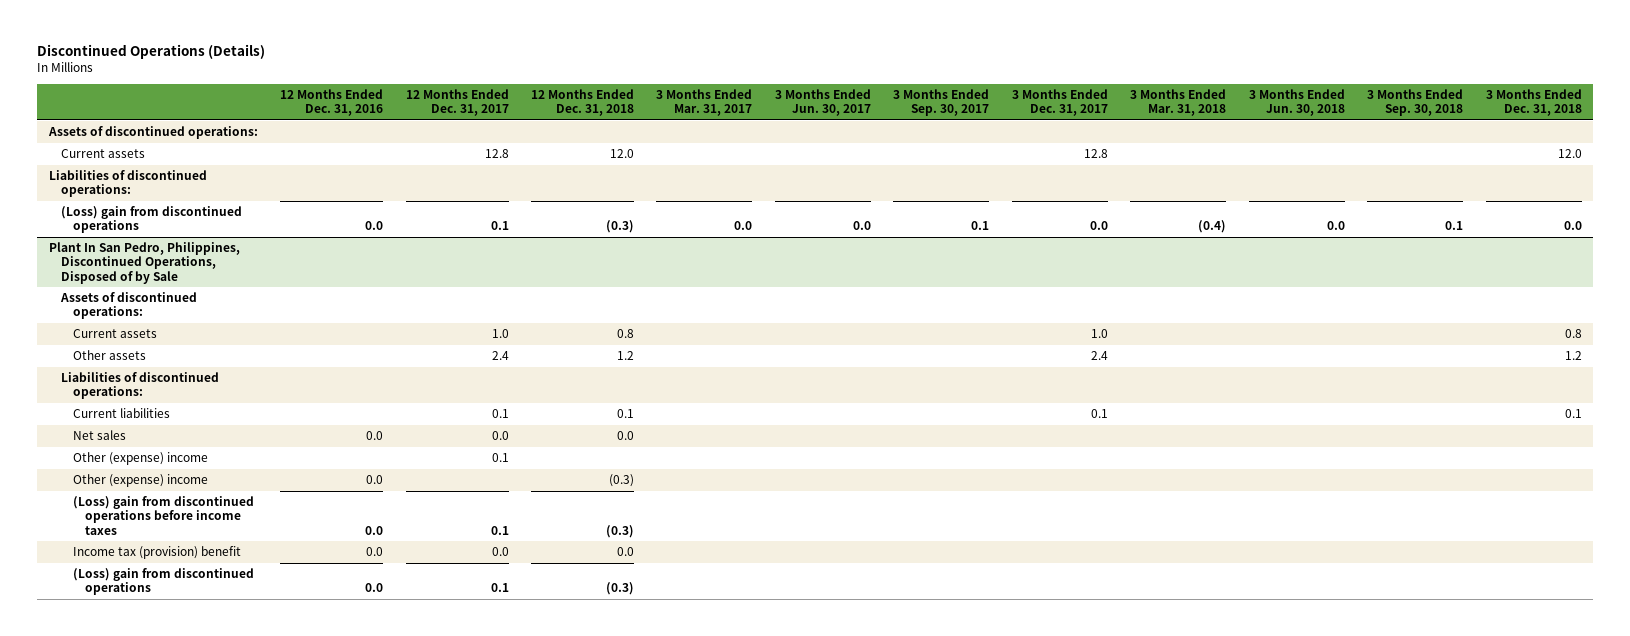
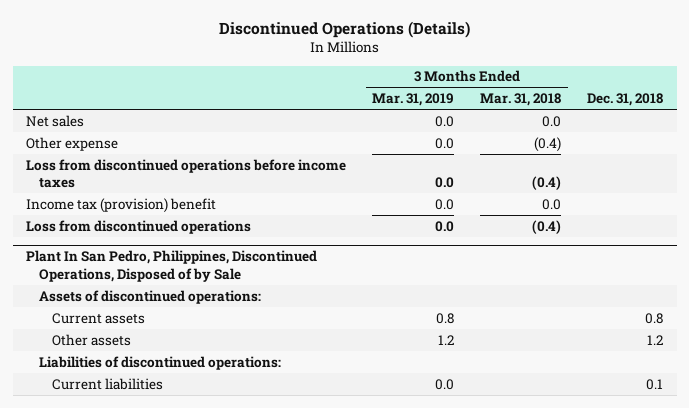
[280,88,384,117] 12 Months Ended Dec. 31, 2016 -> none
[405,88,509,117] 12 Months Ended Dec. 31, 2017 -> none
[530,88,634,117] 12 Months Ended Dec. 31, 2018 -> none
[656,88,753,117] 3 Months Ended Mar. 31, 2017 -> none
[774,88,871,117] 3 Months Ended Jun. 30, 2017 -> none
[893,88,990,117] 3 Months Ended Sep. 30, 2017 -> none
[1011,88,1108,117] 3 Months Ended Dec. 31, 2017 -> none
[1248,88,1345,117] 3 Months Ended Jun. 30, 2018 -> none
[1367,88,1464,117] 3 Months Ended Sep. 30, 2018 -> none
[1485,88,1582,117] 3 Months Ended Dec. 31, 2018 -> none
none -> [372,93,455,107] Mar. 31, 2019
none -> [587,93,664,107] Dec. 31, 2018
[47,126,258,140] Assets of discontinued operations: -> none
[60,149,145,159] Current assets -> none
[48,170,207,198] Liabilities of discontinued operations: -> none
none -> [25,114,84,127] Net sales
none -> [25,136,118,151] Other expense
none -> [25,158,346,189] Loss from discontinued operations before income taxes
none -> [25,197,216,213] Income tax (provision) benefit
[60,206,242,234] (Loss) gain from discontinued operations -> [25,219,251,234] Loss from discontinued operations
[72,430,126,441] Net sales -> none
[72,452,208,466] Other (expense) income -> none
[72,474,208,488] Other (expense) income -> none
[72,496,254,535] (Loss) gain from discontinued operations before income taxes -> none
[72,546,241,560] Income tax (provision) benefit -> none
[72,568,254,596] (Loss) gain from discontinued operations -> none

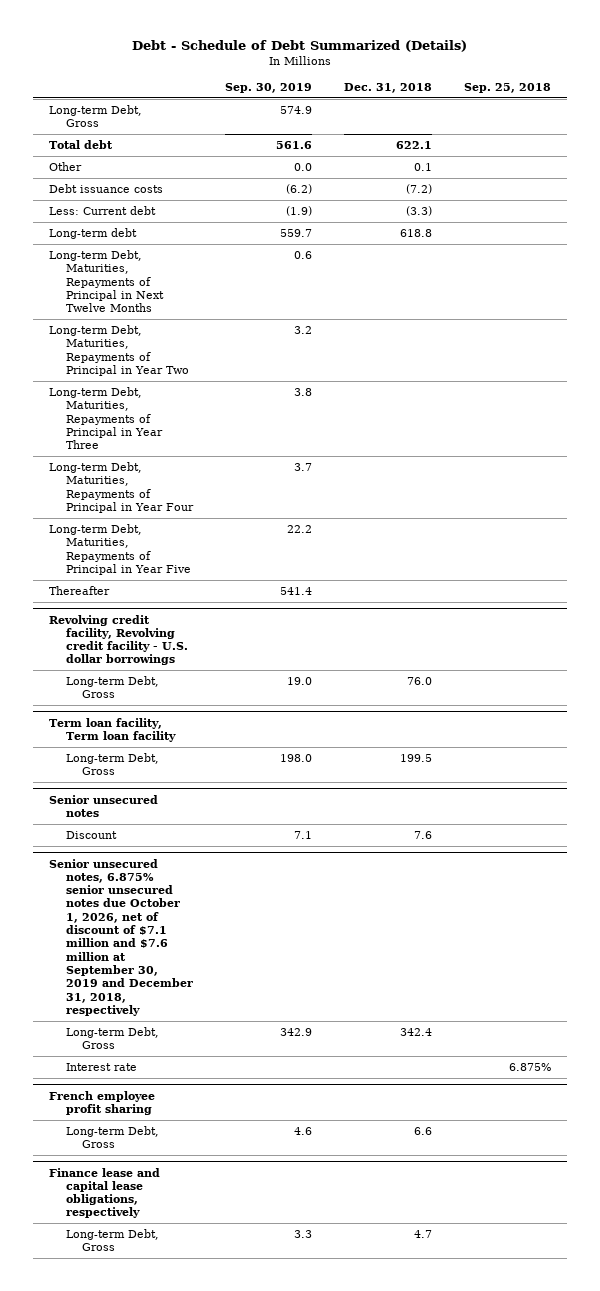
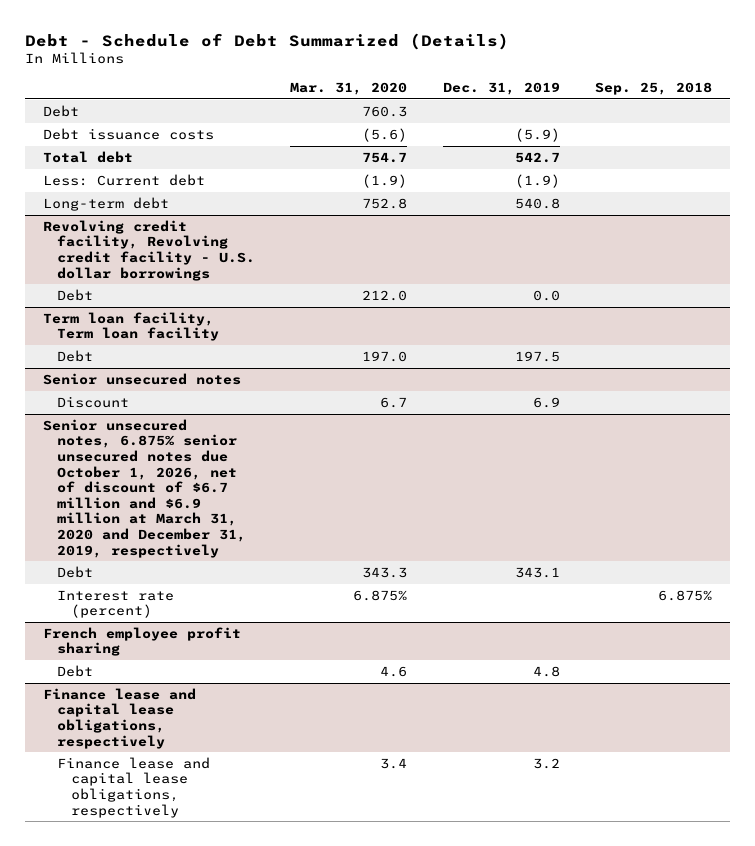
[224,83,312,94] Sep. 30, 2019 -> none
[343,83,432,94] Dec. 31, 2018 -> none
none -> [290,81,408,95] Mar. 31, 2020
none -> [442,81,560,95] Dec. 31, 2019
[49,161,83,171] Other -> none
[49,104,143,128] Long-term Debt, Gross -> [43,104,80,117] Debt
[49,139,114,149] Total debt -> [43,150,134,163] Total debt
[49,249,164,313] Long-term Debt, Maturities, Repayments of Principal in Next Twelve Months -> none
[49,324,189,376] Long-term Debt, Maturities, Repayments of Principal in Year Two -> none
[49,386,163,450] Long-term Debt, Maturities, Repayments of Principal in Year Three -> none
[49,461,194,513] Long-term Debt, Maturities, Repayments of Principal in Year Four -> none
[49,523,191,575] Long-term Debt, Maturities, Repayments of Principal in Year Five -> none
[49,585,111,595] Thereafter -> none
[65,675,159,699] Long-term Debt, Gross -> [57,288,94,301] Debt
[65,752,159,776] Long-term Debt, Gross -> [57,349,94,362] Debt
[49,858,193,1016] Senior unsecured notes, 6.875% senior unsecured notes due October 1, 2026, net of discount of $7.1 million and $7.6 million at September 30, 2019 and December 31, 2018, respectively -> [43,418,247,558] Senior unsecured notes, 6.875% senior unsecured notes due October 1, 2026, net of discount of $6.7 million and $6.9 million at March 31, 2020 and December 31, 2019, respectively
[65,1026,159,1050] Long-term Debt, Gross -> [57,565,94,578] Debt
[65,1062,137,1071] Interest rate -> [57,589,175,619] Interest rate (percent)
[65,1125,159,1149] Long-term Debt, Gross -> [57,664,94,677] Debt
[65,1228,159,1252] Long-term Debt, Gross -> none
none -> [57,756,211,818] Finance lease and capital lease obligations, respectively

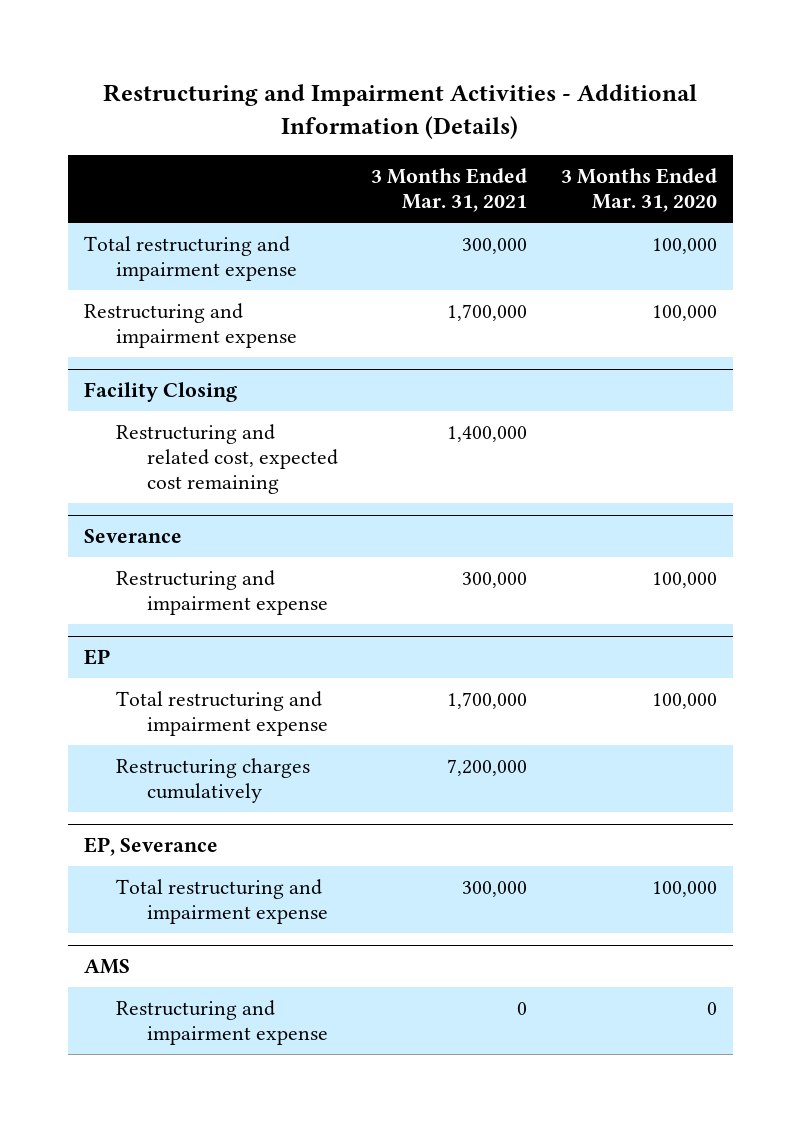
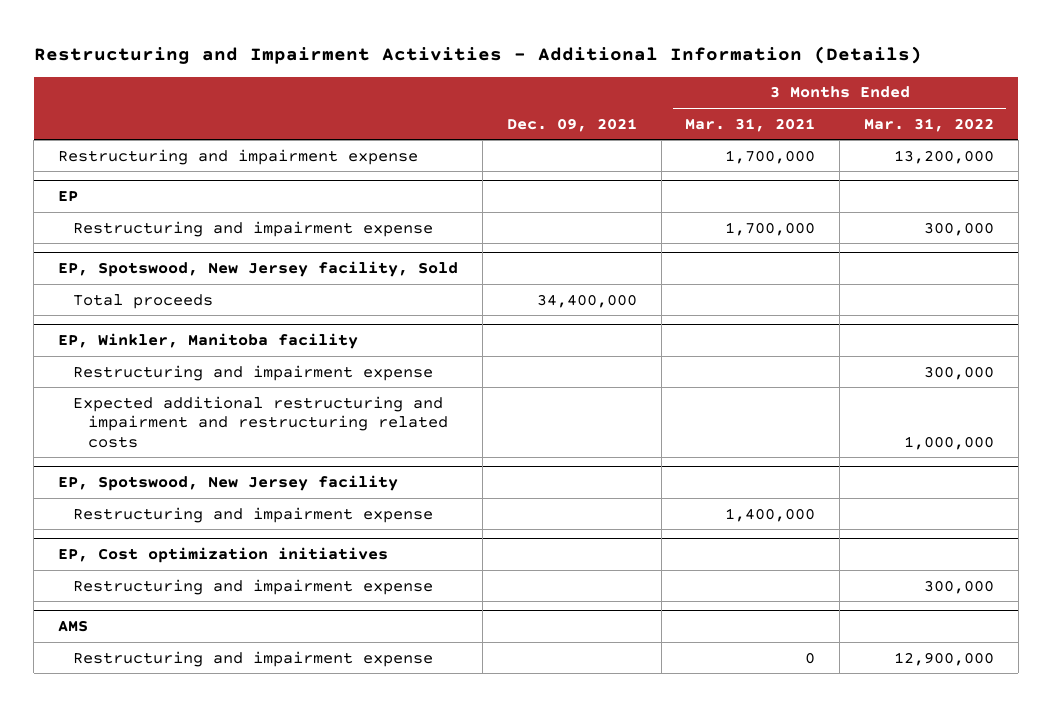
[560,168,717,213] 3 Months Ended Mar. 31, 2020 -> none
none -> [506,117,637,132] Dec. 09, 2021
none -> [864,117,995,132] Mar. 31, 2022
[84,235,297,281] Total restructuring and impairment expense -> none
[84,382,238,403] Facility Closing -> none
[115,423,339,495] Restructuring and related cost, expected cost remaining -> none
[84,529,183,544] Severance -> none
[115,569,329,615] Restructuring and impairment expense -> none
[115,757,310,803] Restructuring charges cumulatively -> none
[84,837,219,857] EP, Severance -> none
[115,878,329,924] Total restructuring and impairment expense -> none
[115,690,329,736] Total restructuring and impairment expense -> [72,220,433,237] Restructuring and impairment expense
none -> [58,261,459,278] EP, Spotswood, New Jersey facility, Sold
none -> [72,293,213,309] Total proceeds
none -> [58,333,359,350] EP, Winkler, Manitoba facility
none -> [72,364,433,381] Restructuring and impairment expense
none -> [72,395,448,448] Expected additional restructuring and impairment and restructuring related costs
none -> [58,475,399,492] EP, Spotswood, New Jersey facility
none -> [72,506,433,523] Restructuring and impairment expense
none -> [58,547,389,564] EP, Cost optimization initiatives
none -> [72,578,433,595] Restructuring and impairment expense

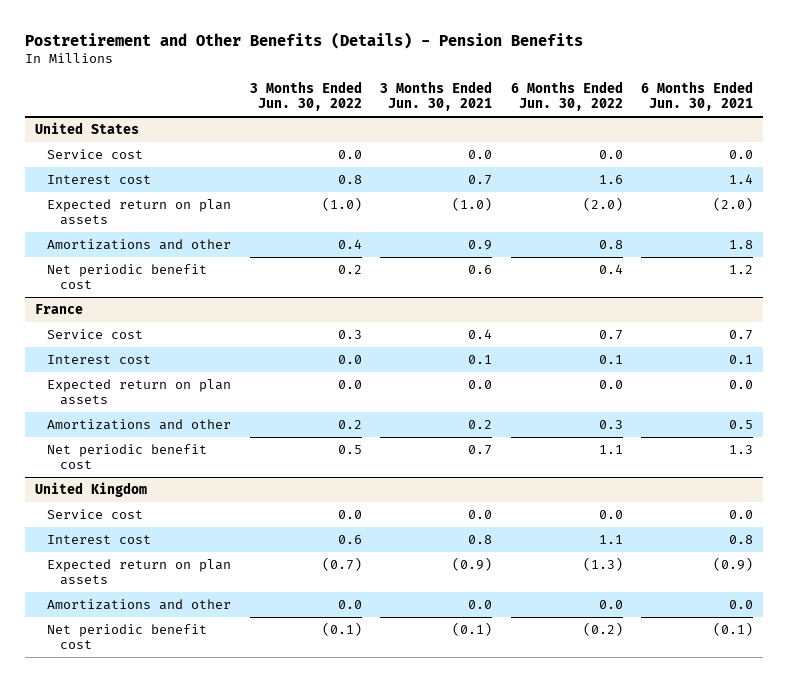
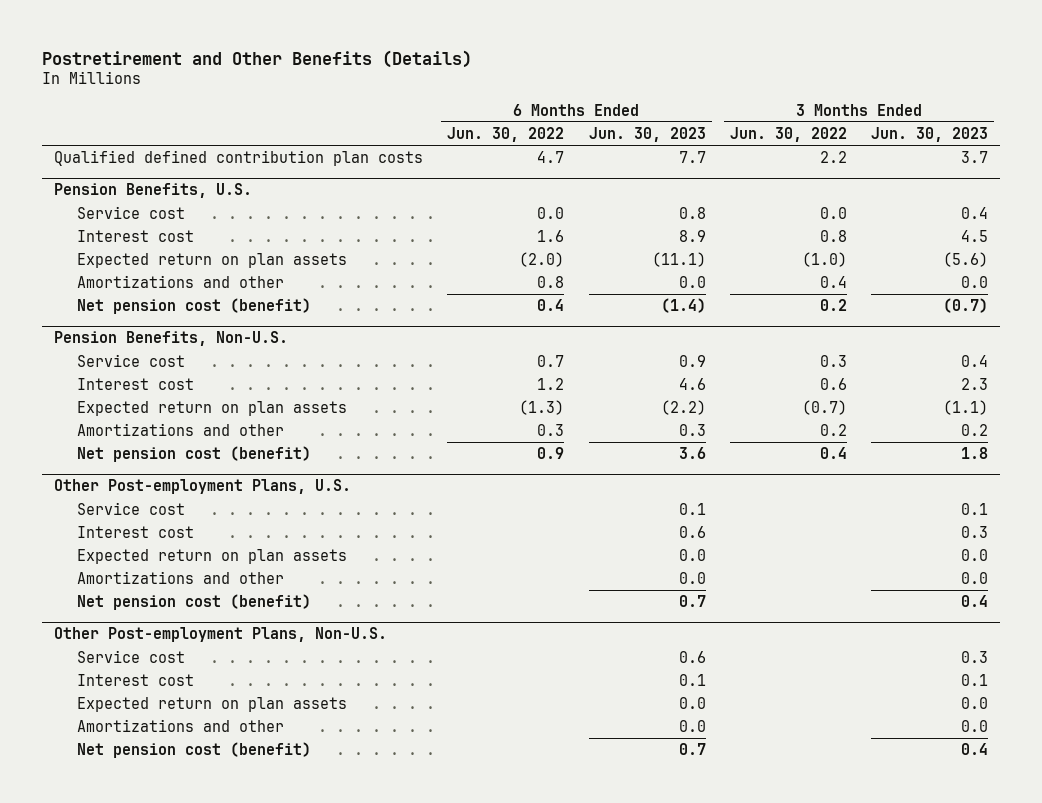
[25,31,584,49] Postretirement and Other Benefits (Details) - Pension Benefits -> [41,49,472,68] Postretirement and Other Benefits (Details)
[380,81,493,112] 3 Months Ended Jun. 30, 2021 -> none
[641,81,754,112] 6 Months Ended Jun. 30, 2021 -> none
none -> [588,126,706,142] Jun. 30, 2023
none -> [871,126,989,142] Jun. 30, 2023
none -> [54,149,424,166] Qualified defined contribution plan costs
[34,122,139,135] United States -> [54,183,253,199] Pension Benefits, U.S.
[34,304,83,315] France -> none
[47,329,144,340] Service cost -> none
[47,355,152,365] Interest cost -> none
[47,379,232,406] Expected return on plan assets -> none
[47,419,232,431] Amortizations and other -> none
[47,444,208,470] Net periodic benefit cost -> none
[47,264,208,290] Net periodic benefit cost -> [76,297,311,314] Net pension cost (benefit)
[34,482,147,498] United Kingdom -> [54,331,289,347] Pension Benefits, Non-U.S.
[337,510,362,520] 0.0 -> [819,354,847,367] 0.3
[598,510,623,520] 0.0 -> [537,354,565,367] 0.7
[598,535,623,545] 1.1 -> [537,377,565,390] 1.2
[337,600,362,610] 0.0 -> [819,423,847,436] 0.2
[598,600,623,610] 0.0 -> [537,423,565,436] 0.3
[47,624,208,650] Net periodic benefit cost -> [76,445,311,462] Net pension cost (benefit)
[321,622,362,637] (0.1) -> [819,446,847,459] 0.4
[582,622,623,637] (0.2) -> [537,446,565,459] 0.9
none -> [54,479,352,495] Other Post-employment Plans, U.S.
none -> [76,501,185,515] Service cost
none -> [76,525,194,538] Interest cost
none -> [76,548,347,564] Expected return on plan assets
none -> [76,570,284,584] Amortizations and other
none -> [76,593,311,610] Net pension cost (benefit)
none -> [54,627,388,643] Other Post-employment Plans, Non-U.S.
none -> [76,649,185,663] Service cost
none -> [76,673,194,686] Interest cost
none -> [76,696,347,712] Expected return on plan assets
none -> [76,718,284,732] Amortizations and other
none -> [76,741,311,758] Net pension cost (benefit)

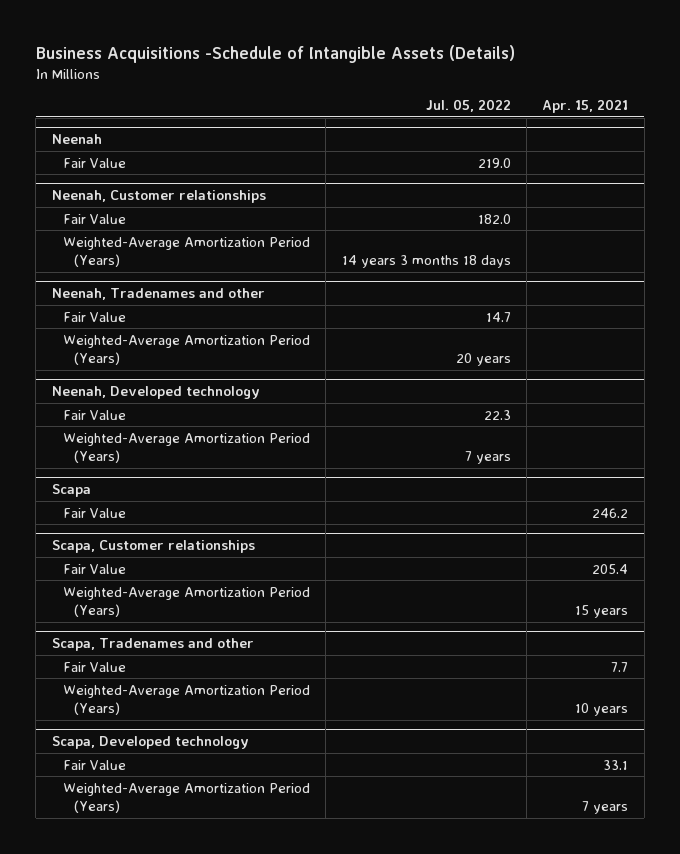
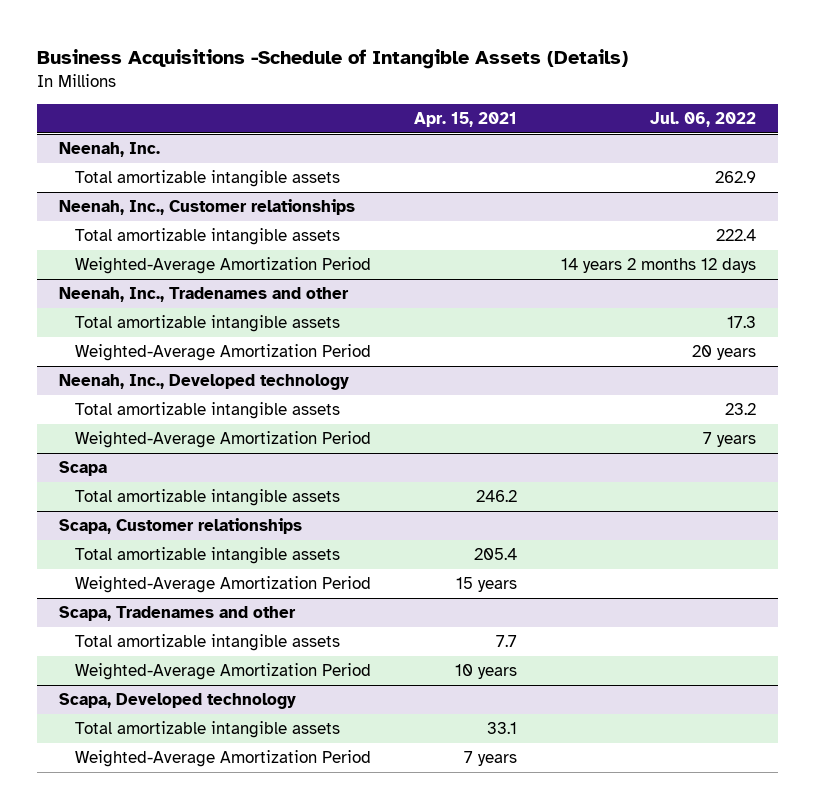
[425,98,511,112] Jul. 05, 2022 -> none
none -> [649,111,756,127] Jul. 06, 2022
[51,134,102,145] Neenah -> [59,142,161,158] Neenah, Inc.
[63,157,127,168] Fair Value -> [74,170,340,188] Total amortizable intangible assets
[51,190,266,204] Neenah, Customer relationships -> [59,199,356,216] Neenah, Inc., Customer relationships
[63,213,127,224] Fair Value -> [74,228,340,246] Total amortizable intangible assets
[63,236,311,268] Weighted-Average Amortization Period (Years) -> [74,257,371,275] Weighted-Average Amortization Period
[51,288,265,301] Neenah, Tradenames and other -> [59,287,350,303] Neenah, Inc., Tradenames and other
[63,311,127,322] Fair Value -> [74,315,340,333] Total amortizable intangible assets
[63,334,311,366] Weighted-Average Amortization Period (Years) -> [74,344,371,362] Weighted-Average Amortization Period
[51,386,260,400] Neenah, Developed technology -> [59,374,350,391] Neenah, Inc., Developed technology
[63,409,127,420] Fair Value -> [74,402,340,420] Total amortizable intangible assets
[63,432,311,464] Weighted-Average Amortization Period (Years) -> [74,431,371,449] Weighted-Average Amortization Period
[63,507,127,518] Fair Value -> [74,489,340,507] Total amortizable intangible assets
[63,563,127,574] Fair Value -> [74,547,340,565] Total amortizable intangible assets
[63,586,311,618] Weighted-Average Amortization Period (Years) -> [74,576,371,594] Weighted-Average Amortization Period
[63,661,127,672] Fair Value -> [74,634,340,652] Total amortizable intangible assets
[63,684,311,716] Weighted-Average Amortization Period (Years) -> [74,663,371,681] Weighted-Average Amortization Period
[63,759,127,770] Fair Value -> [74,721,340,739] Total amortizable intangible assets
[63,782,311,814] Weighted-Average Amortization Period (Years) -> [74,750,371,768] Weighted-Average Amortization Period

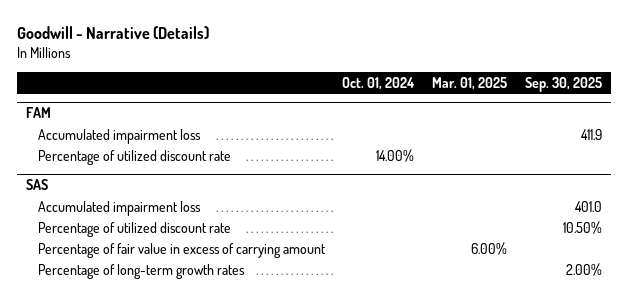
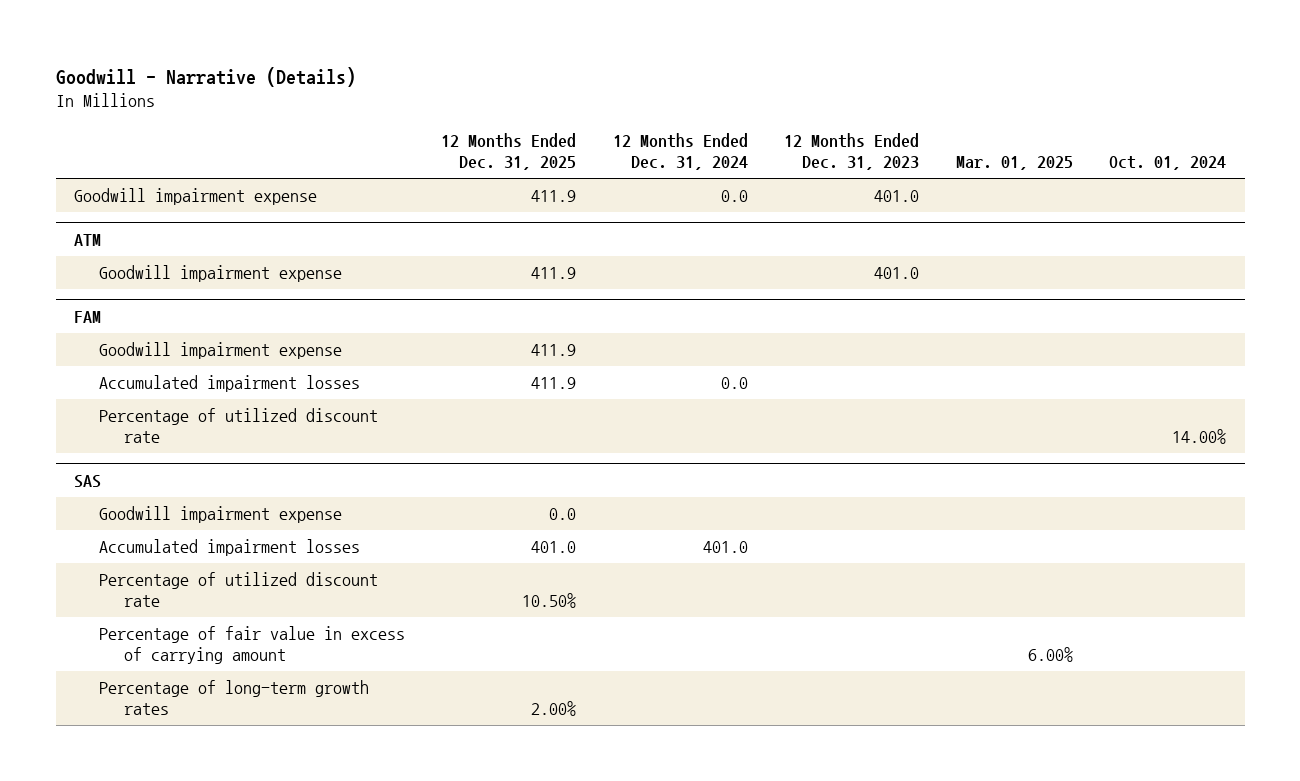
[524,76,602,92] Sep. 30, 2025 -> none
none -> [441,133,577,170] 12 Months Ended Dec. 31, 2025
none -> [612,133,748,170] 12 Months Ended Dec. 31, 2024
none -> [784,133,920,170] 12 Months Ended Dec. 31, 2023
none -> [73,188,317,206] Goodwill impairment expense
none -> [73,233,101,246] ATM
none -> [98,265,342,283] Goodwill impairment expense
none -> [98,342,342,360] Goodwill impairment expense
[37,128,201,144] Accumulated impairment loss -> [98,375,360,393] Accumulated impairment losses
none -> [98,506,342,524] Goodwill impairment expense
[37,200,201,216] Accumulated impairment loss -> [98,539,360,557] Accumulated impairment losses

